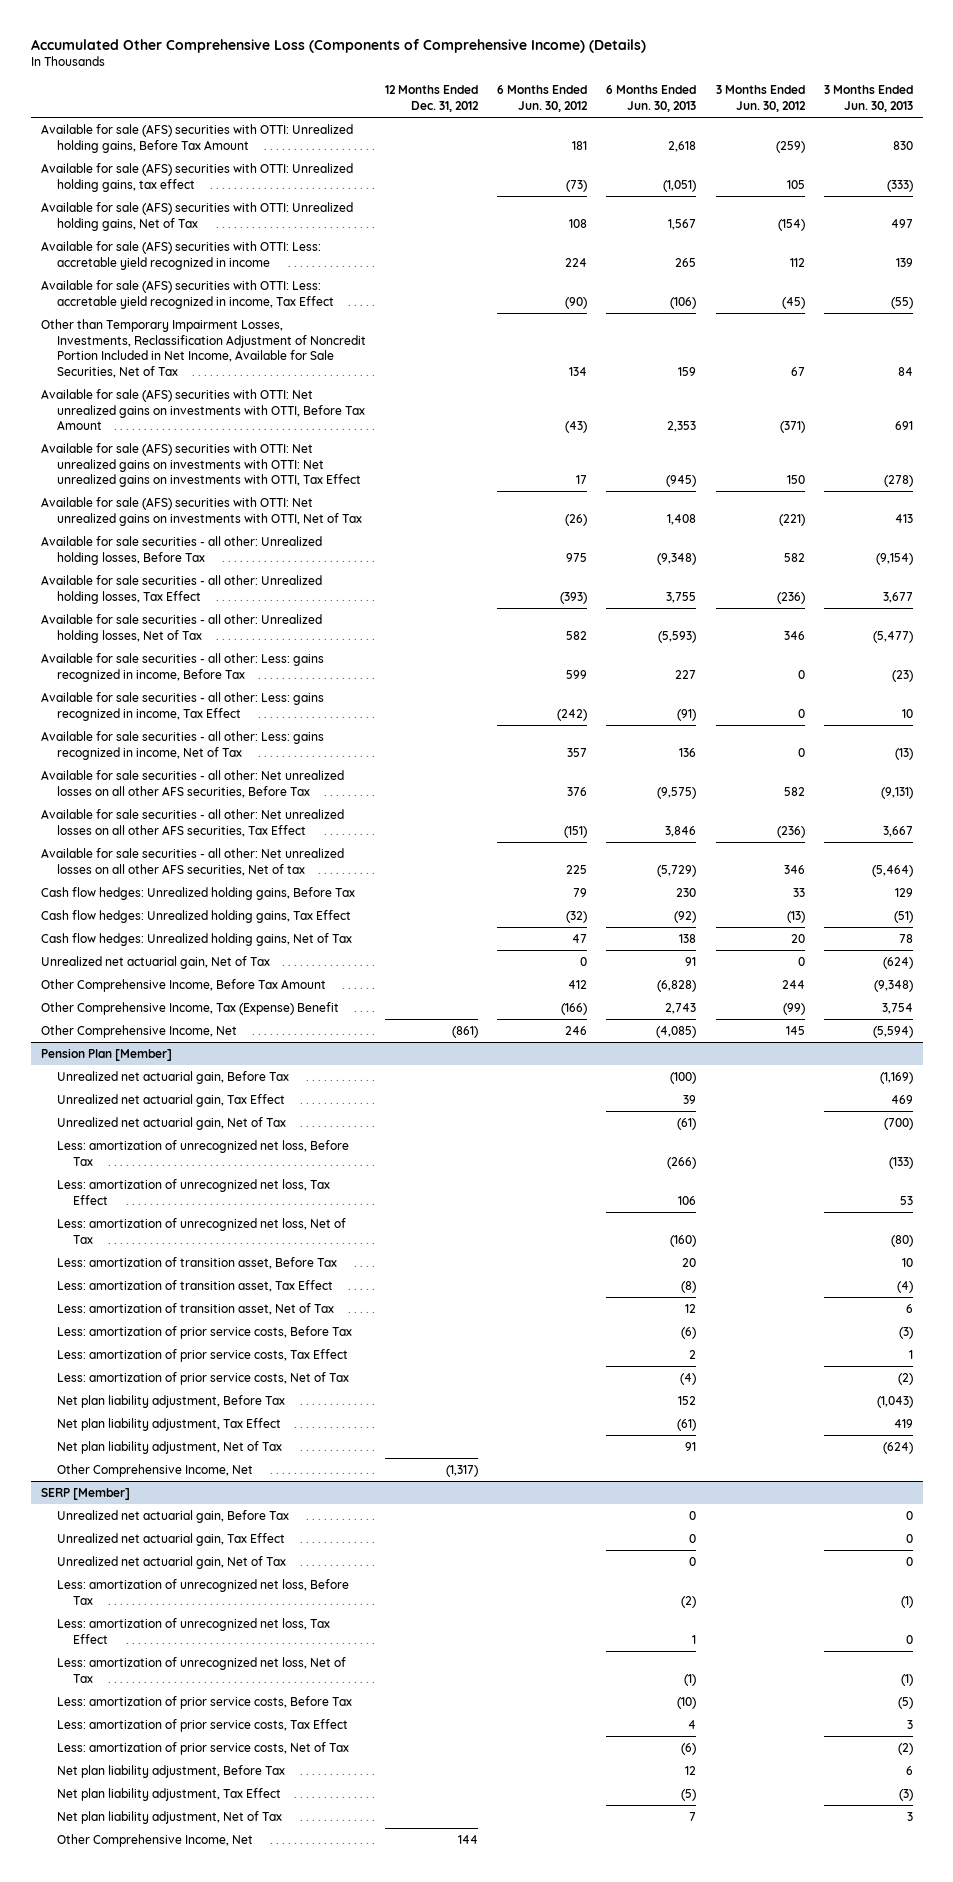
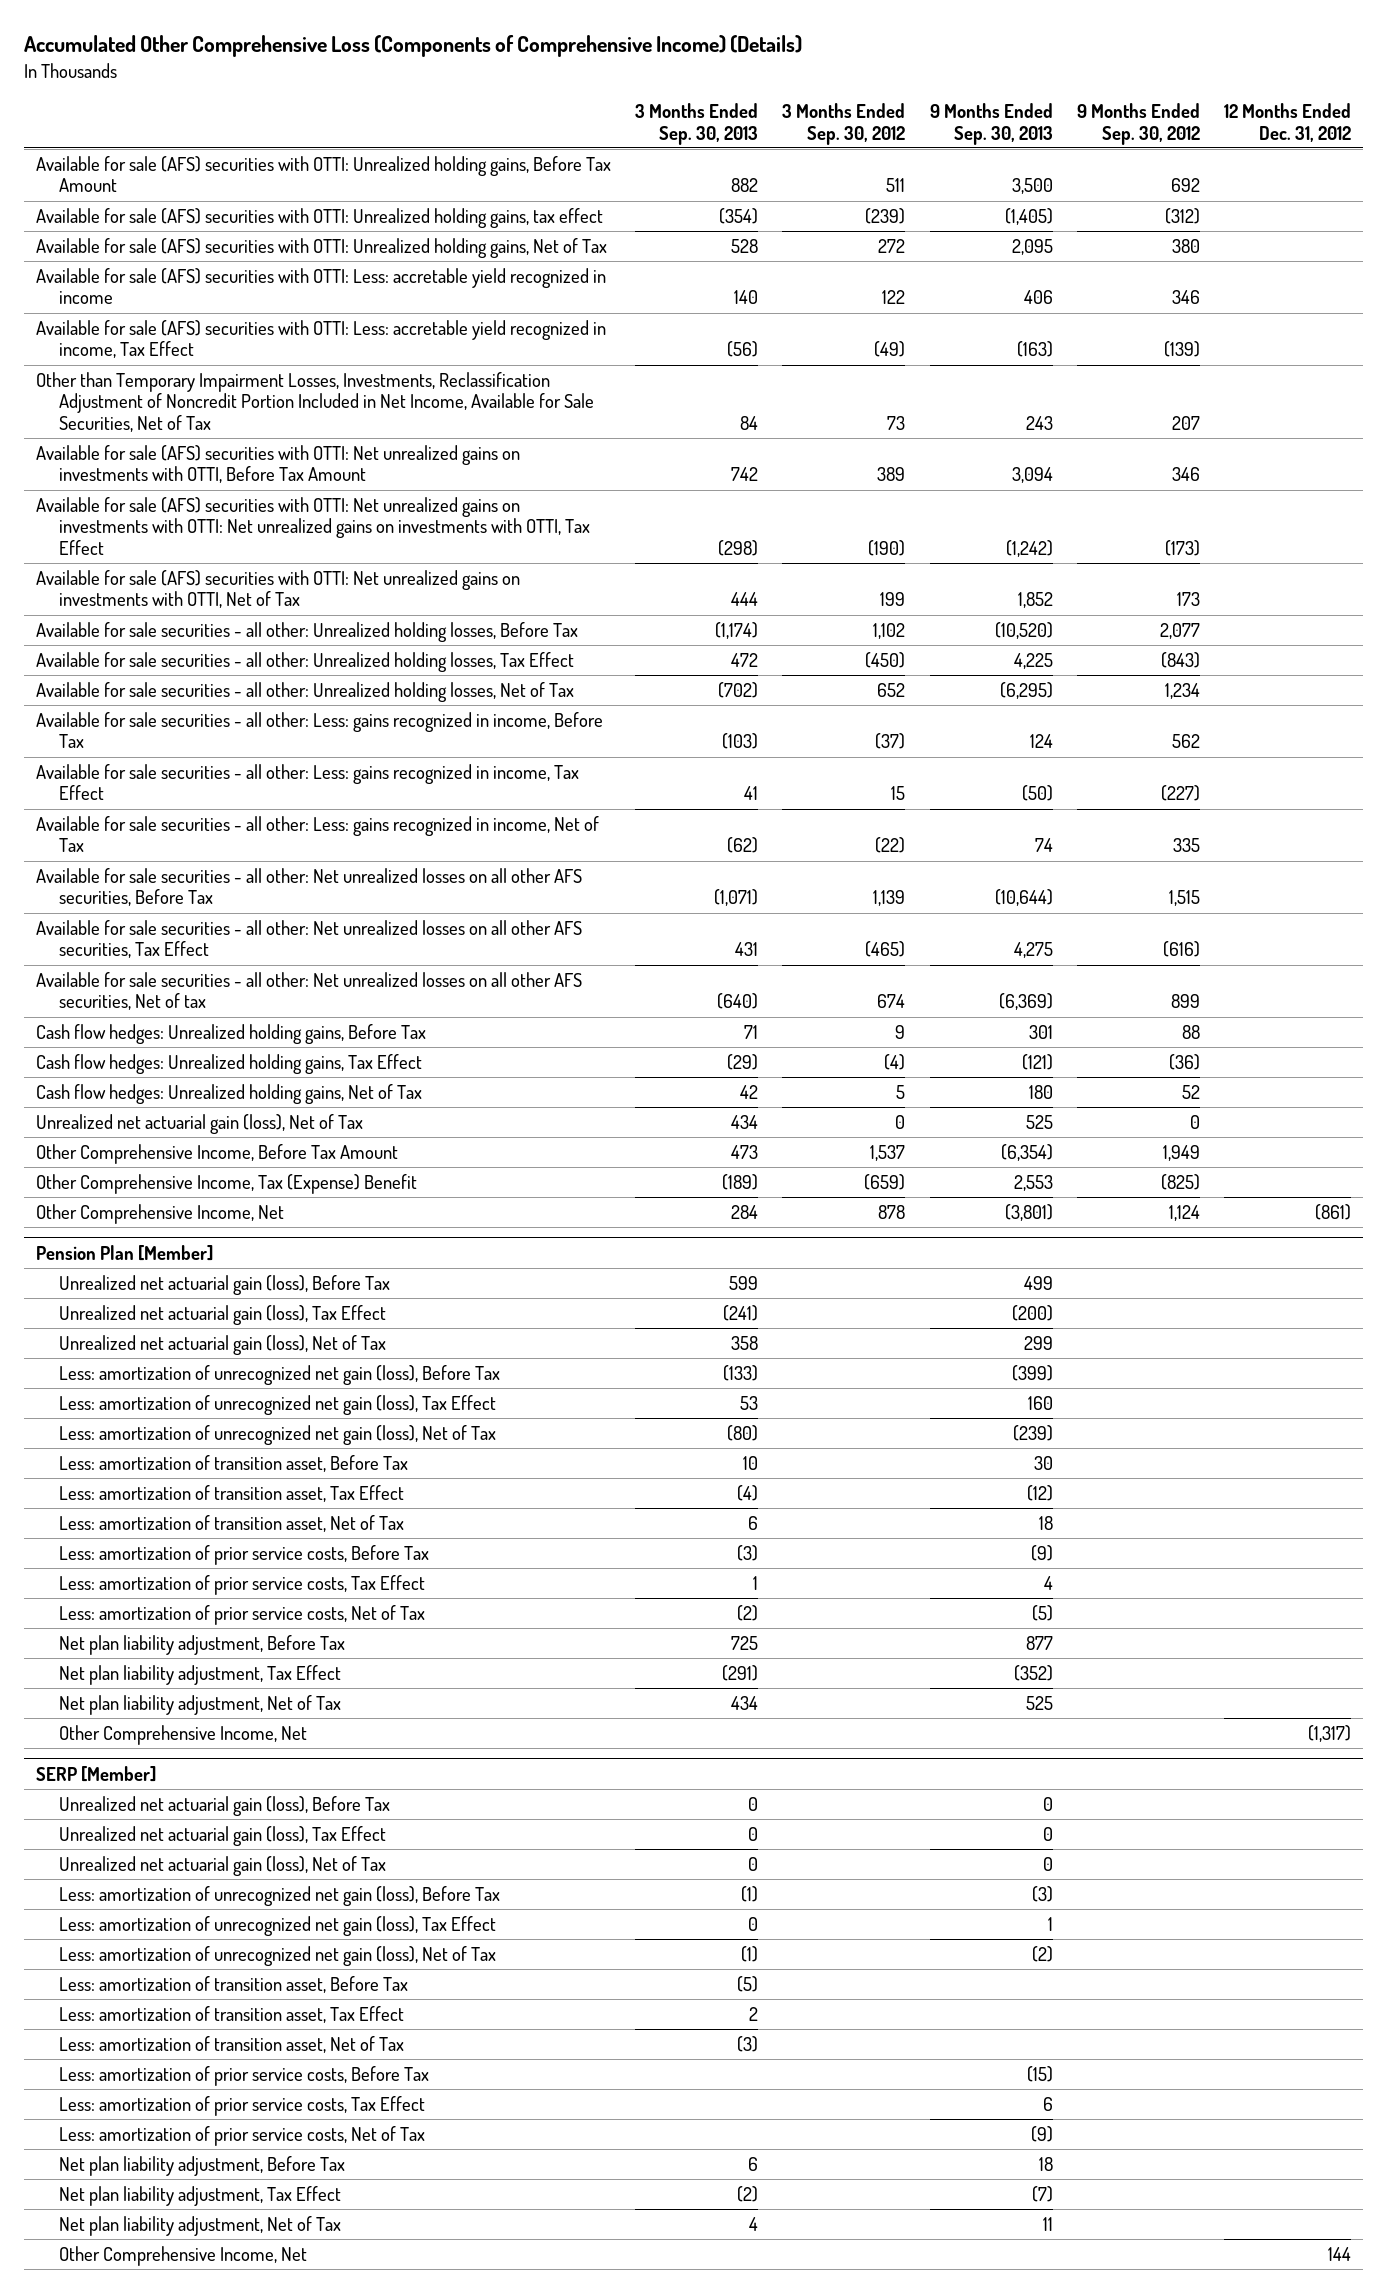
[497,85,589,112] 6 Months Ended Jun. 30, 2012 -> none
[606,85,697,112] 6 Months Ended Jun. 30, 2013 -> none
[715,85,806,112] 3 Months Ended Jun. 30, 2012 -> none
[823,85,913,112] 3 Months Ended Jun. 30, 2013 -> none
none -> [634,103,758,145] 3 Months Ended Sep. 30, 2013
none -> [782,103,906,145] 3 Months Ended Sep. 30, 2012
none -> [929,103,1053,145] 9 Months Ended Sep. 30, 2013
none -> [1076,103,1200,145] 9 Months Ended Sep. 30, 2012
[40,956,270,970] Unrealized net actuarial gain, Net of Tax -> [35,1113,363,1134] Unrealized net actuarial gain (loss), Net of Tax
[56,1071,289,1085] Unrealized net actuarial gain, Before Tax -> [59,1274,391,1295] Unrealized net actuarial gain (loss), Before Tax
[56,1094,285,1108] Unrealized net actuarial gain, Tax Effect -> [59,1304,387,1325] Unrealized net actuarial gain (loss), Tax Effect
[56,1117,286,1131] Unrealized net actuarial gain, Net of Tax -> [59,1334,387,1355] Unrealized net actuarial gain (loss), Net of Tax
[56,1140,349,1166] Less: amortization of unrecognized net loss, Before Tax -> [59,1364,501,1385] Less: amortization of unrecognized net gain (loss), Before Tax
[56,1179,330,1205] Less: amortization of unrecognized net loss, Tax Effect -> [59,1394,497,1415] Less: amortization of unrecognized net gain (loss), Tax Effect
[56,1218,346,1244] Less: amortization of unrecognized net loss, Net of Tax -> [59,1424,497,1445] Less: amortization of unrecognized net gain (loss), Net of Tax
[56,1510,289,1524] Unrealized net actuarial gain, Before Tax -> [59,1795,391,1816] Unrealized net actuarial gain (loss), Before Tax
[56,1533,285,1547] Unrealized net actuarial gain, Tax Effect -> [59,1825,387,1846] Unrealized net actuarial gain (loss), Tax Effect
[56,1556,286,1570] Unrealized net actuarial gain, Net of Tax -> [59,1855,387,1876] Unrealized net actuarial gain (loss), Net of Tax
[56,1579,349,1605] Less: amortization of unrecognized net loss, Before Tax -> [59,1885,501,1906] Less: amortization of unrecognized net gain (loss), Before Tax
[56,1618,330,1644] Less: amortization of unrecognized net loss, Tax Effect -> [59,1915,497,1936] Less: amortization of unrecognized net gain (loss), Tax Effect
[56,1657,346,1683] Less: amortization of unrecognized net loss, Net of Tax -> [59,1945,497,1966] Less: amortization of unrecognized net gain (loss), Net of Tax
none -> [59,1975,409,1993] Less: amortization of transition asset, Before Tax
none -> [59,2005,405,2023] Less: amortization of transition asset, Tax Effect
none -> [59,2035,405,2053] Less: amortization of transition asset, Net of Tax

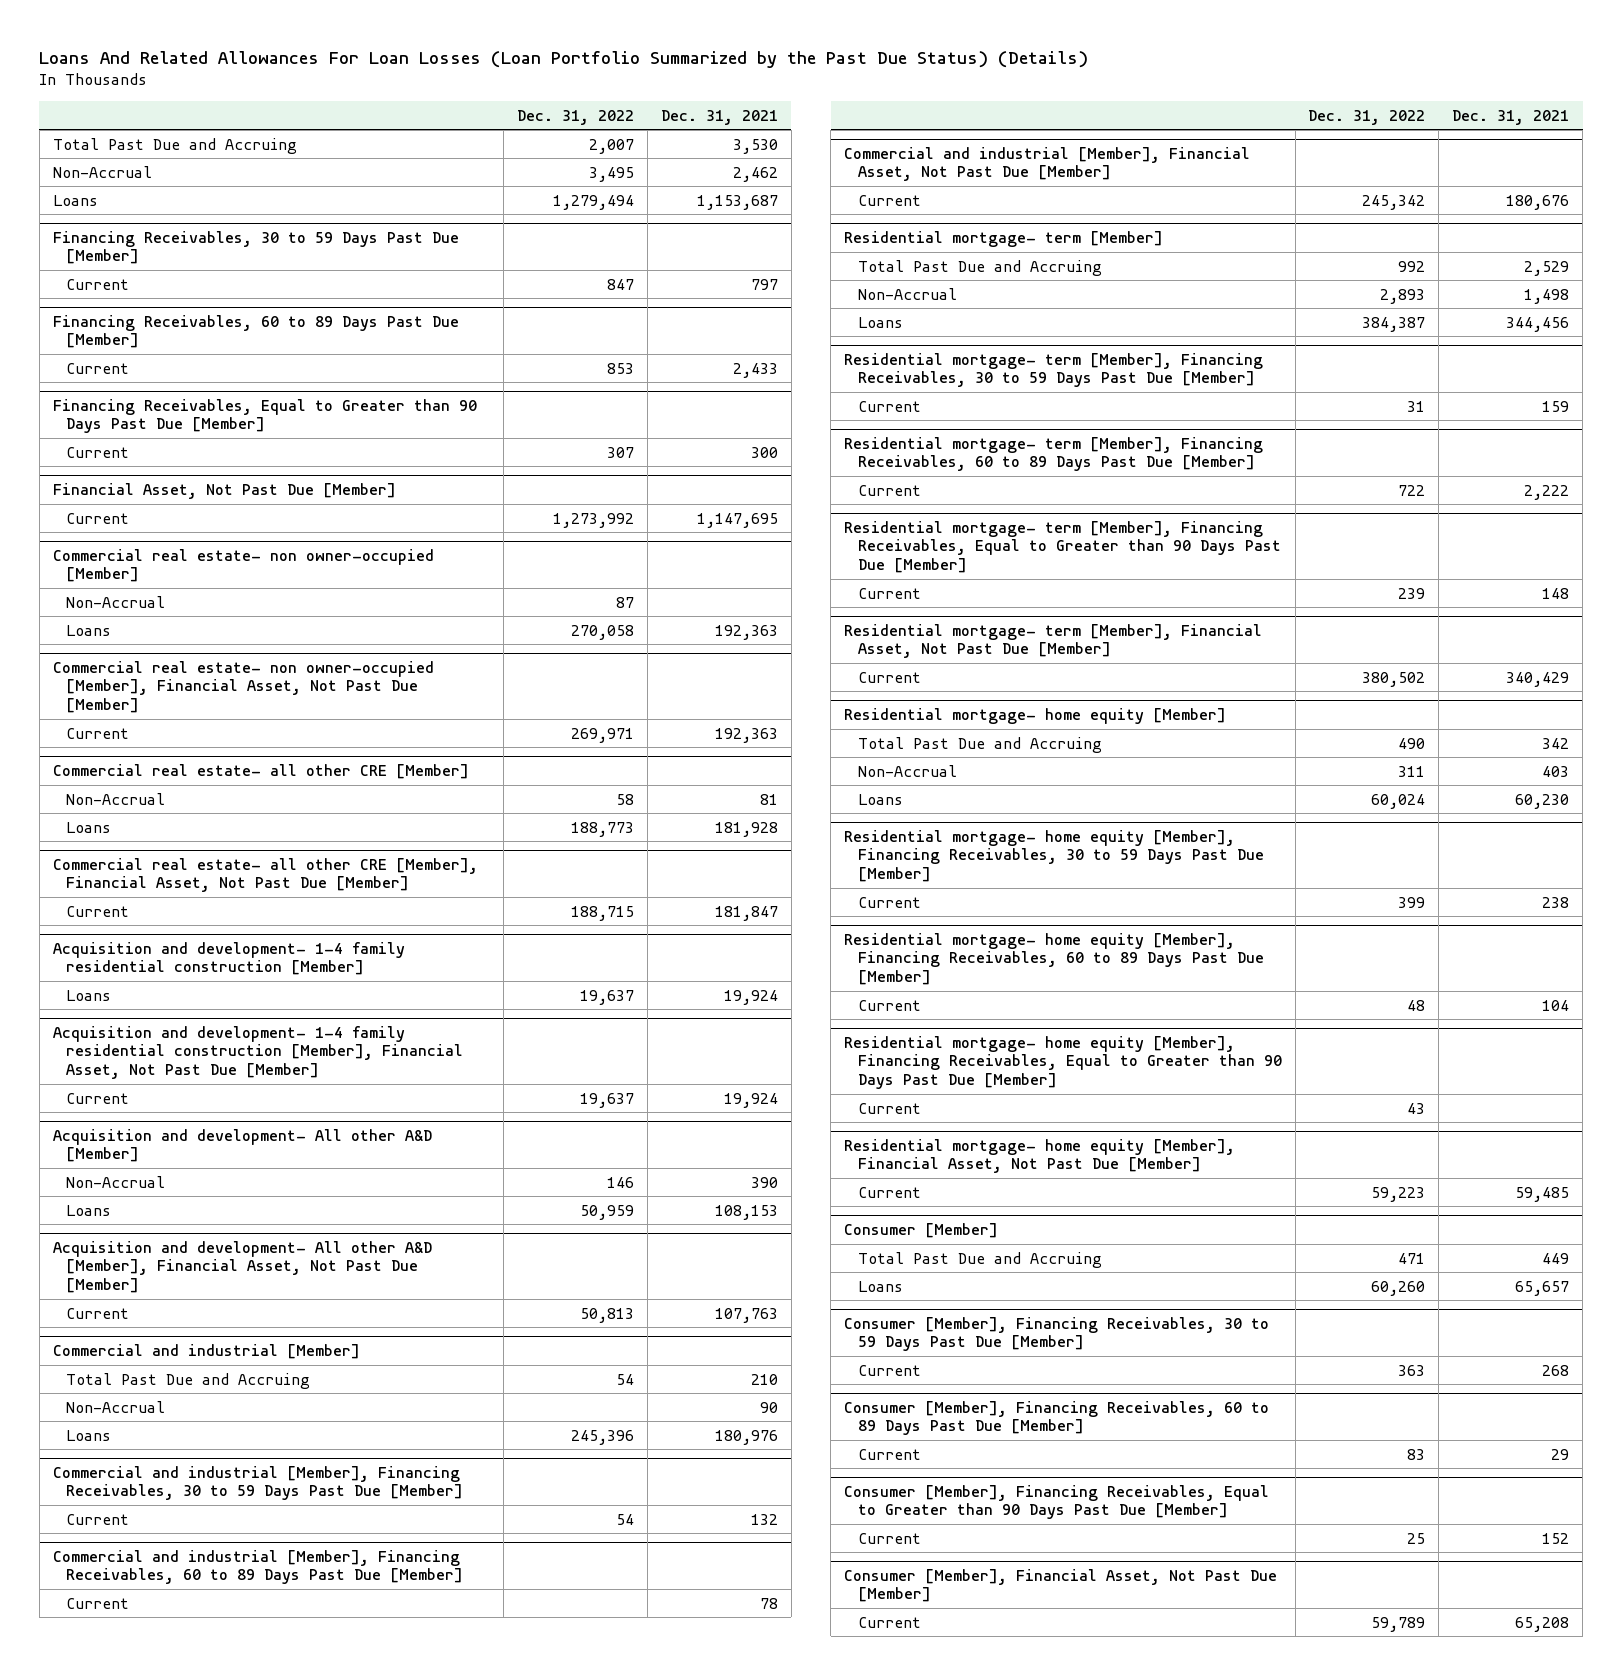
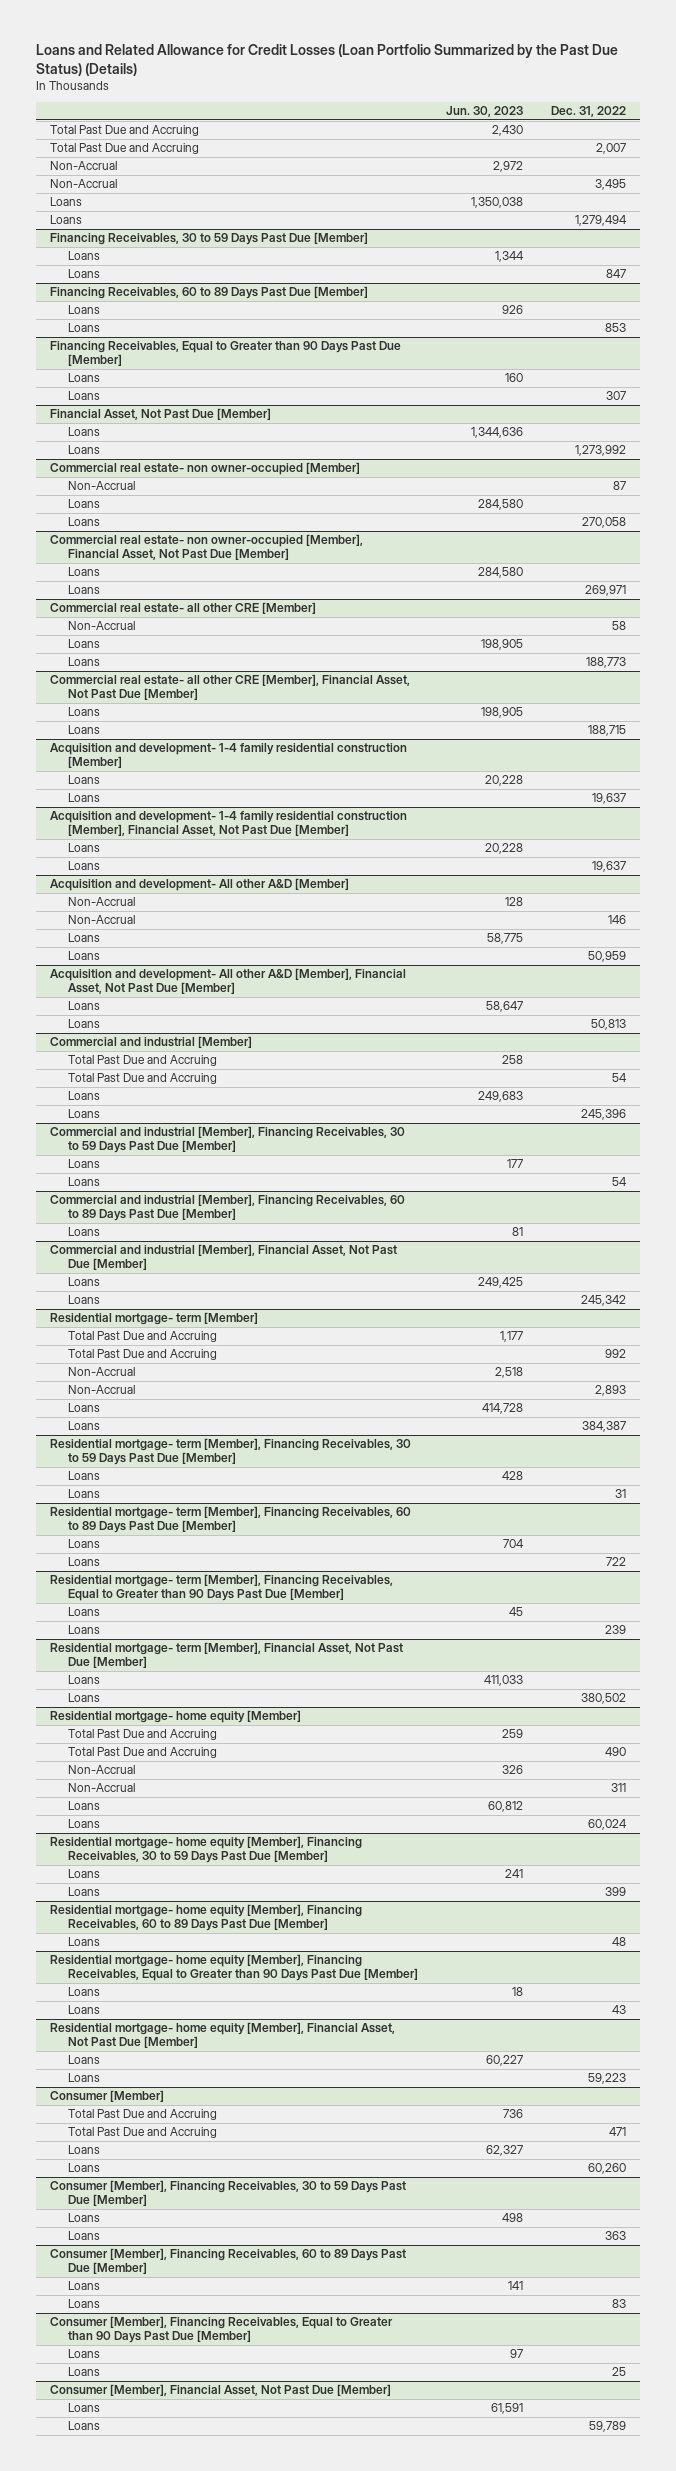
[39,50,1089,68] Loans And Related Allowances For Loan Losses (Loan Portfolio Summarized by the Past Due Status) (Details) -> [36,43,619,76] Loans and Related Allowance for Credit Losses (Loan Portfolio Summarized by the Past Due Status) (Details)
[660,109,778,125] Dec. 31, 2021 -> none
none -> [446,106,524,118] Jun. 30, 2023
none -> [50,125,200,137] Total Past Due and Accruing
none -> [50,161,118,171] Non-Accrual
none -> [50,197,83,207] Loans
none -> [68,251,101,261] Loans
[66,278,130,290] Current -> [68,269,101,279] Loans
none -> [68,305,101,315] Loans
[66,362,130,374] Current -> [68,323,101,333] Loans
[66,446,130,458] Current -> none
none -> [68,373,101,383] Loans
none -> [68,391,101,401] Loans
none -> [68,427,101,437] Loans
[66,512,130,524] Current -> [68,445,101,455] Loans
none -> [68,499,101,509] Loans
none -> [68,567,101,577] Loans
[66,727,130,739] Current -> [68,585,101,595] Loans
none -> [68,639,101,649] Loans
none -> [68,707,101,717] Loans
[66,905,130,917] Current -> [68,725,101,735] Loans
none -> [68,775,101,785] Loans
none -> [68,843,101,853] Loans
[66,1092,130,1104] Current -> [68,861,101,871] Loans
none -> [68,897,136,907] Non-Accrual
none -> [68,933,101,943] Loans
none -> [68,1001,101,1011] Loans
[66,1307,130,1319] Current -> [68,1019,101,1029] Loans
none -> [68,1055,218,1067] Total Past Due and Accruing
[66,1400,166,1413] Non-Accrual -> none
none -> [68,1091,101,1101] Loans
[66,1513,130,1525] Current -> none
none -> [68,1159,101,1169] Loans
none -> [68,1177,101,1187] Loans
[66,1597,130,1609] Current -> none
none -> [68,1227,101,1237] Loans
none -> [68,1277,101,1287] Loans
[857,194,921,206] Current -> [68,1295,101,1305] Loans
none -> [68,1331,218,1343] Total Past Due and Accruing
none -> [68,1367,136,1377] Non-Accrual
none -> [68,1403,101,1413] Loans
[857,400,921,412] Current -> none
none -> [68,1471,101,1481] Loans
none -> [68,1489,101,1499] Loans
none -> [68,1539,101,1549] Loans
[857,484,921,496] Current -> [68,1557,101,1567] Loans
none -> [68,1607,101,1617] Loans
[857,587,921,599] Current -> [68,1625,101,1635] Loans
none -> [68,1675,101,1685] Loans
[857,671,921,683] Current -> [68,1693,101,1703] Loans
none -> [68,1729,218,1741] Total Past Due and Accruing
none -> [68,1765,136,1775] Non-Accrual
none -> [68,1801,101,1811] Loans
none -> [68,1869,101,1879] Loans
[857,896,921,908] Current -> [68,1887,101,1897] Loans
[857,999,921,1011] Current -> none
none -> [68,1937,101,1947] Loans
[857,1102,921,1114] Current -> none
none -> [68,1987,101,1997] Loans
none -> [68,2005,101,2015] Loans
none -> [68,2055,101,2065] Loans
[857,1186,921,1198] Current -> [68,2073,101,2083] Loans
none -> [68,2109,218,2121] Total Past Due and Accruing
none -> [68,2145,101,2155] Loans
none -> [68,2213,101,2223] Loans
[857,1364,921,1376] Current -> [68,2231,101,2241] Loans
[857,1448,921,1460] Current -> none
none -> [68,2281,101,2291] Loans
none -> [68,2299,101,2309] Loans
[857,1532,921,1544] Current -> none
none -> [68,2349,101,2359] Loans
none -> [68,2367,101,2377] Loans
none -> [68,2403,101,2413] Loans
[857,1616,921,1628] Current -> [68,2421,101,2431] Loans

